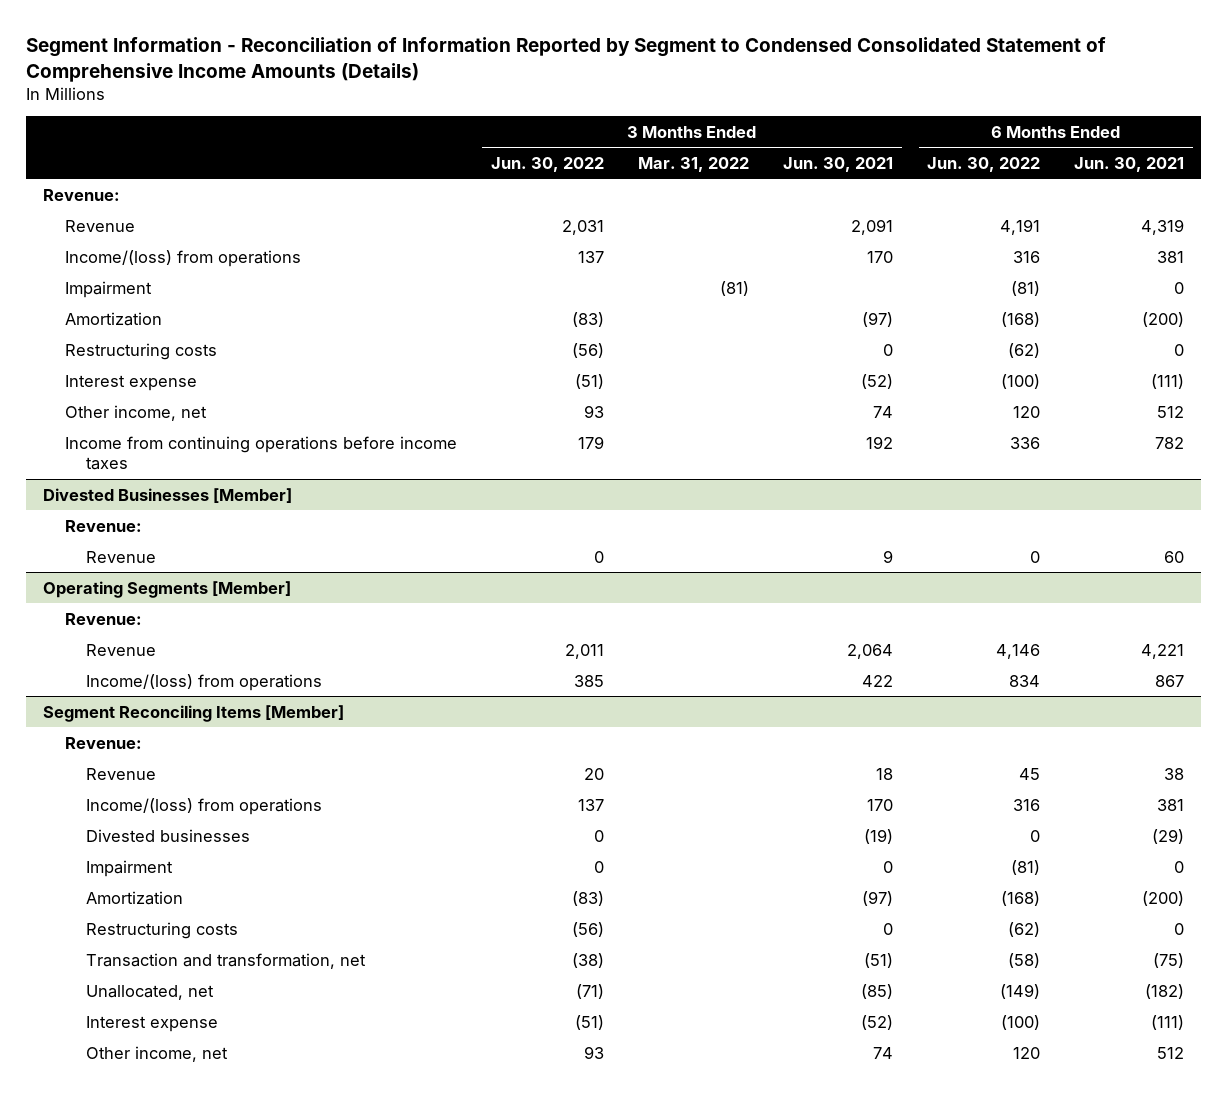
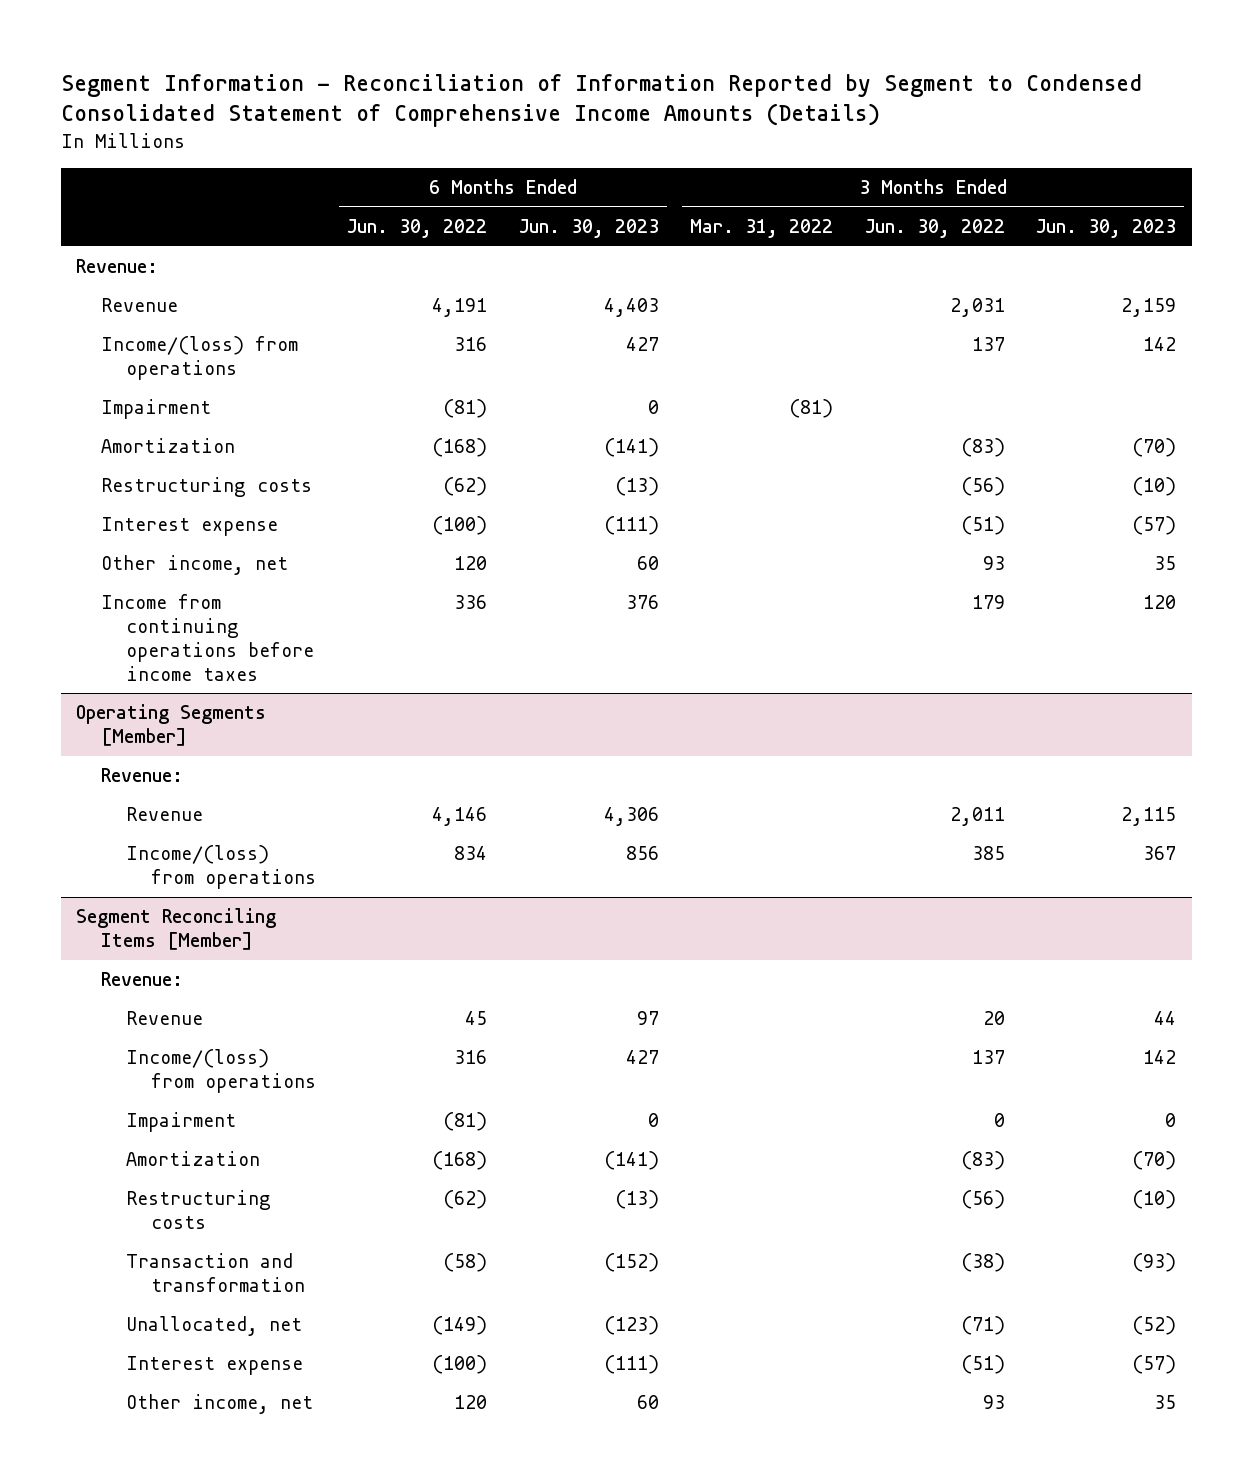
[783,156,894,172] Jun. 30, 2021 -> none
[1074,156,1185,172] Jun. 30, 2021 -> none
none -> [518,218,659,238] Jun. 30, 2023
none -> [1036,218,1177,238] Jun. 30, 2023
[43,487,293,503] Divested Businesses [Member] -> none
[64,519,142,532] Revenue: -> none
[86,550,157,563] Revenue -> none
[86,828,251,842] Divested businesses -> none
[86,952,367,969] Transaction and transformation, net -> [125,1253,305,1293] Transaction and transformation

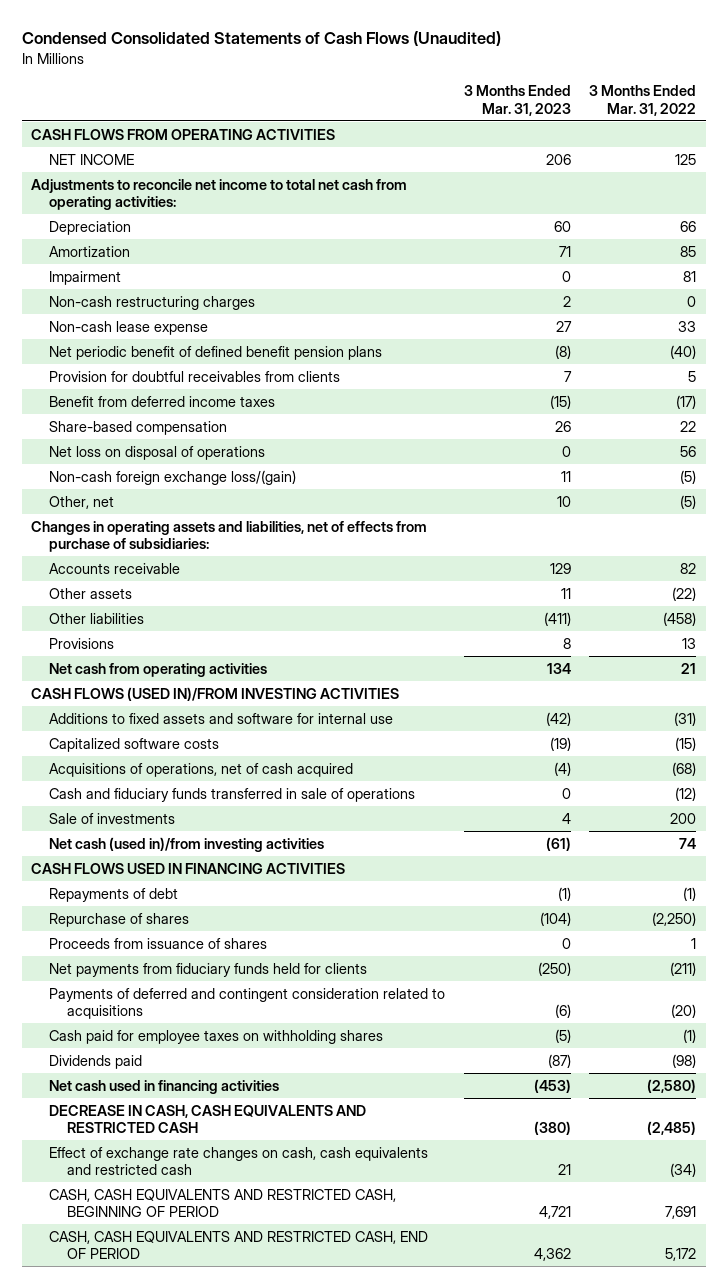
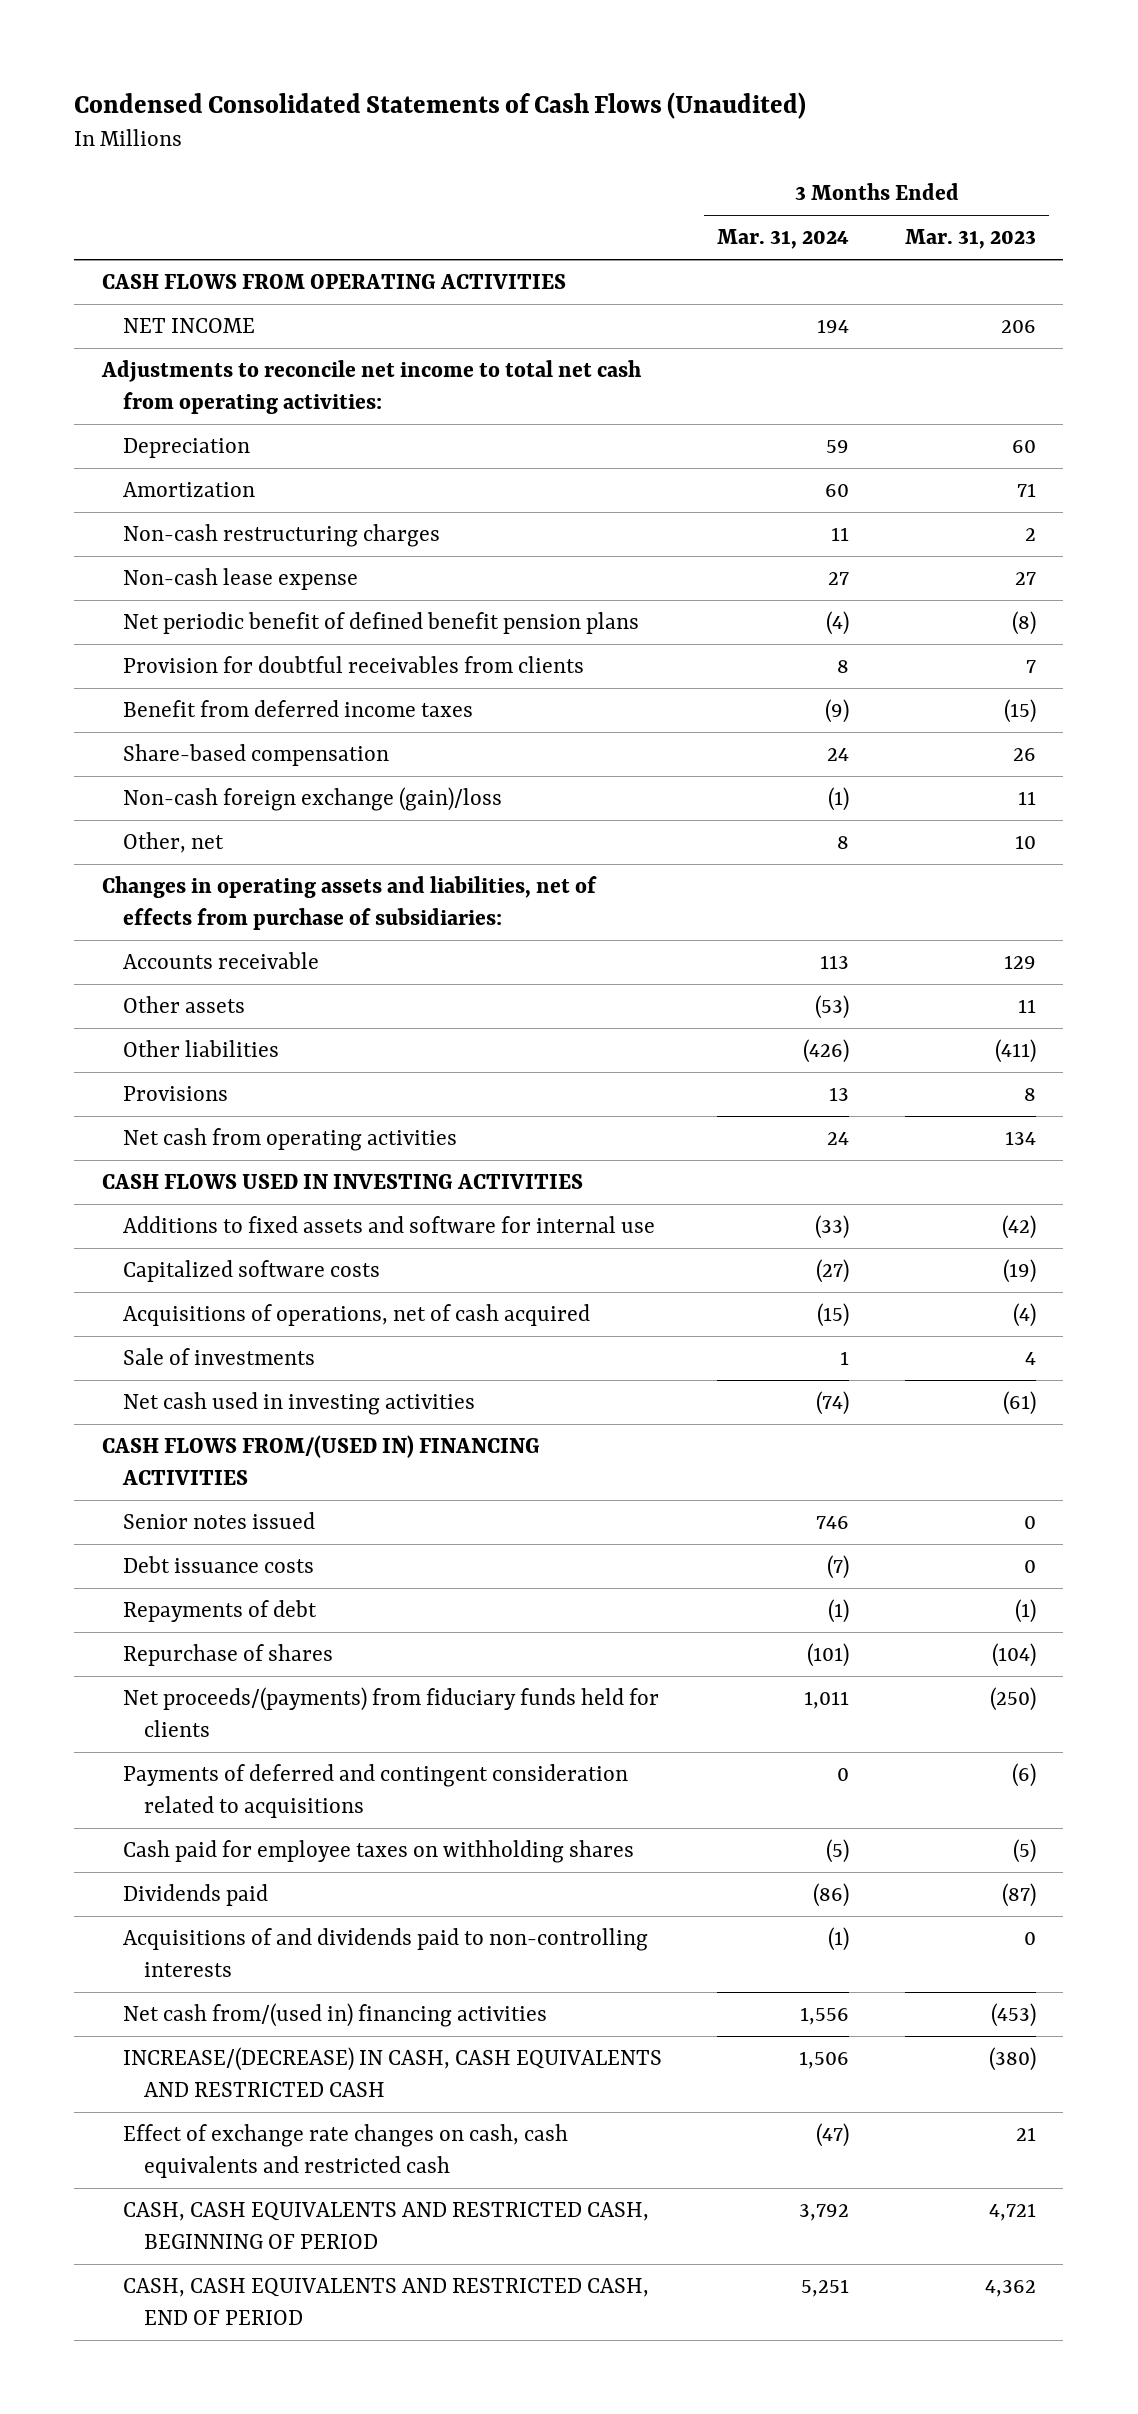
[589,85,697,116] 3 Months Ended Mar. 31, 2022 -> none
none -> [717,229,850,250] Mar. 31, 2024
[49,270,122,285] Impairment -> none
[49,445,266,460] Net loss on disposal of operations -> none
[49,469,297,485] Non-cash foreign exchange loss/(gain) -> [123,787,503,812] Non-cash foreign exchange (gain)/loss
[31,686,400,701] CASH FLOWS (USED IN)/FROM INVESTING ACTIVITIES -> [102,1174,584,1190] CASH FLOWS USED IN INVESTING ACTIVITIES
[49,787,416,802] Cash and fiduciary funds transferred in sale of operations -> none
[49,836,325,852] Net cash (used in)/from investing activities -> [123,1392,476,1416] Net cash used in investing activities
[31,862,346,874] CASH FLOWS USED IN FINANCING ACTIVITIES -> [102,1435,541,1486] CASH FLOWS FROM/(USED IN) FINANCING ACTIVITIES
none -> [123,1512,316,1530] Senior notes issued
none -> [123,1556,315,1574] Debt issuance costs
[49,937,268,949] Proceeds from issuance of shares -> none
[49,962,368,977] Net payments from fiduciary funds held for clients -> [123,1687,660,1738] Net proceeds/(payments) from fiduciary funds held for clients
none -> [123,1928,649,1978] Acquisitions of and dividends paid to non-controlling interests
[49,1079,280,1094] Net cash used in financing activities -> [123,2003,548,2028] Net cash from/(used in) financing activities
[49,1104,367,1134] DECREASE IN CASH, CASH EQUIVALENTS AND RESTRICTED CASH -> [123,2047,663,2098] INCREASE/(DECREASE) IN CASH, CASH EQUIVALENTS AND RESTRICTED CASH

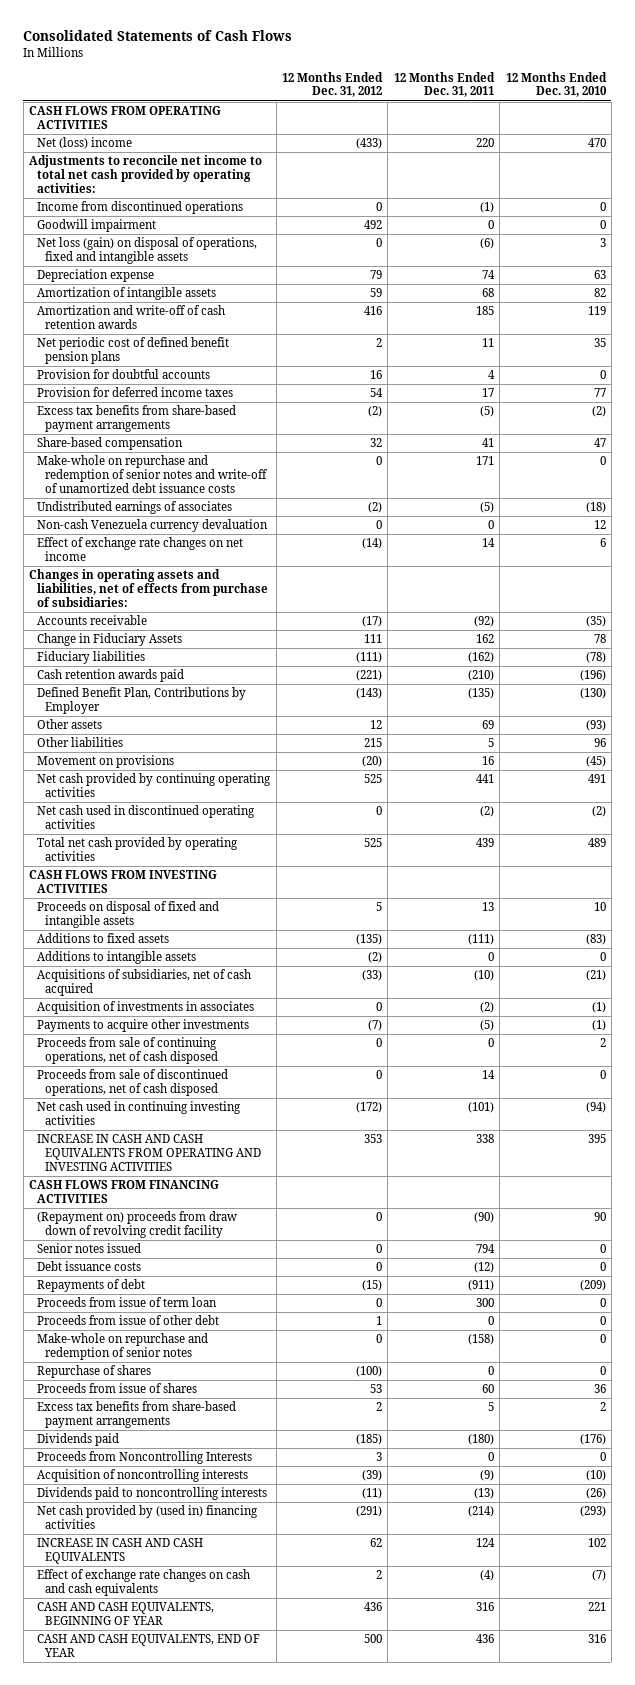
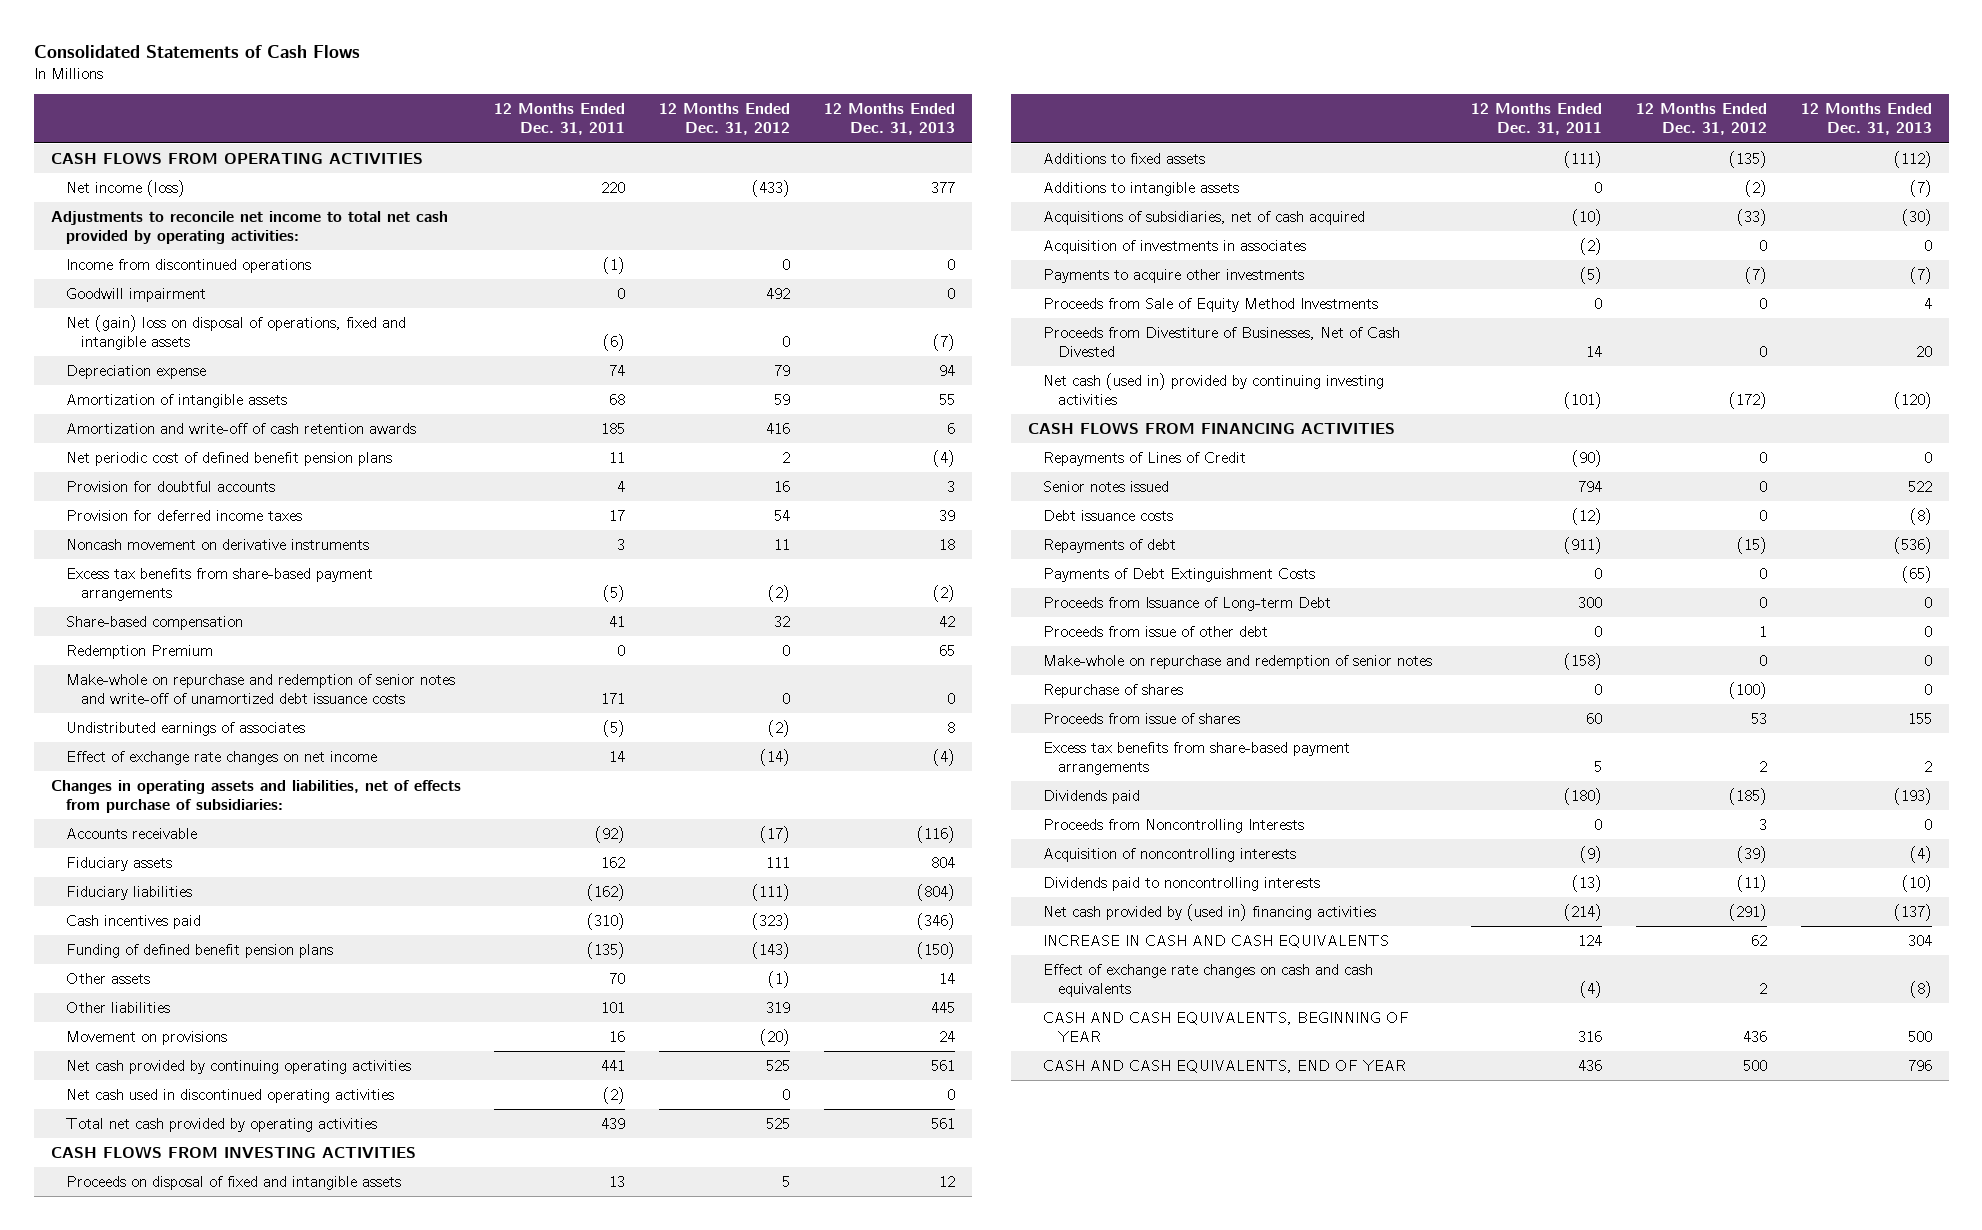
[505,71,607,98] 12 Months Ended Dec. 31, 2010 -> none
none -> [823,103,955,136] 12 Months Ended Dec. 31, 2013
[37,137,133,150] Net (loss) income -> [65,179,185,197] Net income (loss)
[37,237,258,265] Net loss (gain) on disposal of operations, fixed and intangible assets -> [65,314,406,350] Net (gain) loss on disposal of operations, fixed and intangible assets
none -> [65,538,369,550] Noncash movement on derivative instruments
none -> [65,644,213,659] Redemption Premium
[37,519,269,533] Non-cash Venezuela currency devaluation -> none
[37,633,183,647] Change in Fiduciary Assets -> [65,856,172,871] Fiduciary assets
[37,669,185,683] Cash retention awards paid -> none
none -> [65,914,201,929] Cash incentives paid
[37,687,247,715] Defined Benefit Plan, Contributions by Employer -> [65,943,333,958] Funding of defined benefit pension plans
[369,720,382,730] 12 -> [768,970,791,988] (1)
[481,720,494,730] 69 -> [609,972,626,984] 70
[363,738,382,748] 215 -> [766,1001,791,1013] 319
[487,738,494,748] 5 -> [601,1001,626,1013] 101
[37,1037,219,1065] Proceeds from sale of continuing operations, net of cash disposed -> none
[37,1069,229,1097] Proceeds from sale of discontinued operations, net of cash disposed -> none
[37,1134,262,1172] INCREASE IN CASH AND CASH EQUIVALENTS FROM OPERATING AND INVESTING ACTIVITIES -> none
none -> [1042,297,1378,312] Proceeds from Sale of Equity Method Investments
none -> [1042,326,1400,357] Proceeds from Divestiture of Businesses, Net of Cash Divested
[37,1101,242,1126] Net cash used in continuing investing activities -> [1042,372,1384,405] Net cash (used in) provided by continuing investing activities
[37,1211,238,1239] (Repayment on) proceeds from draw down of revolving credit facility -> none
none -> [1042,451,1246,466] Repayments of Lines of Credit
[37,1297,218,1308] Proceeds from issue of term loan -> none
none -> [1042,567,1315,582] Payments of Debt Extinguishment Costs
none -> [1042,596,1331,611] Proceeds from Issuance of Long-term Debt

